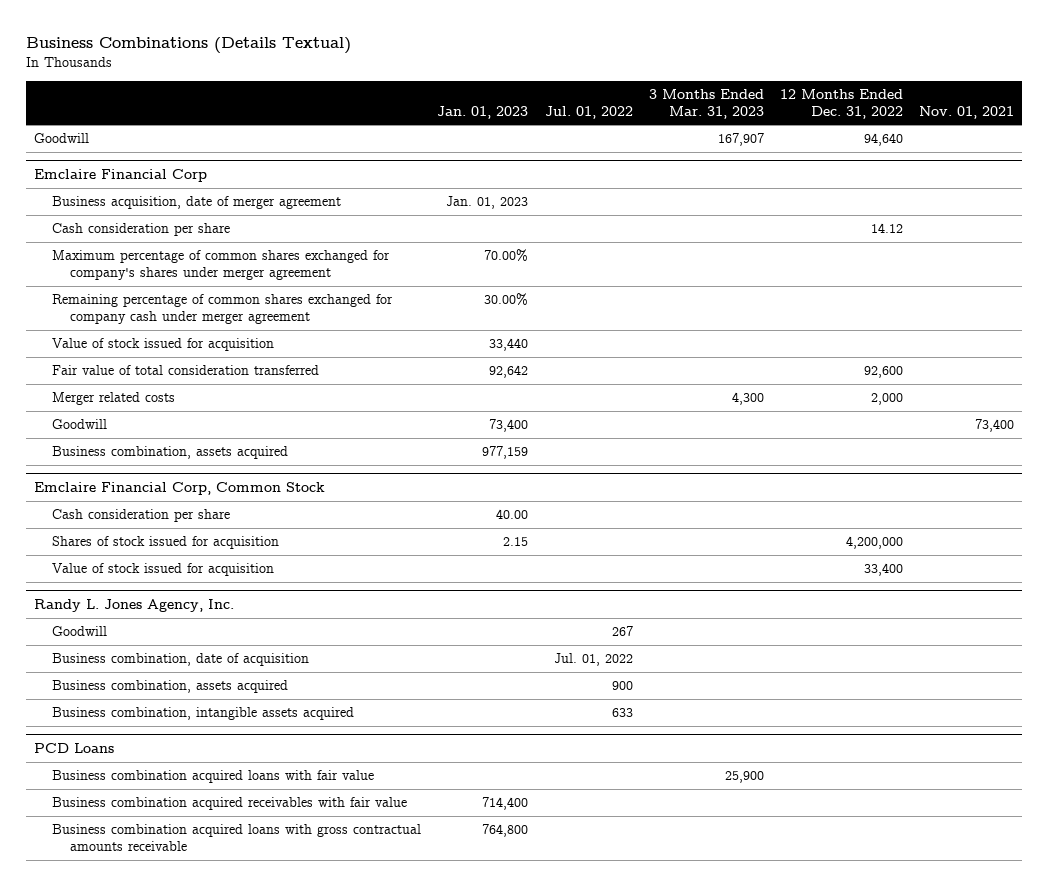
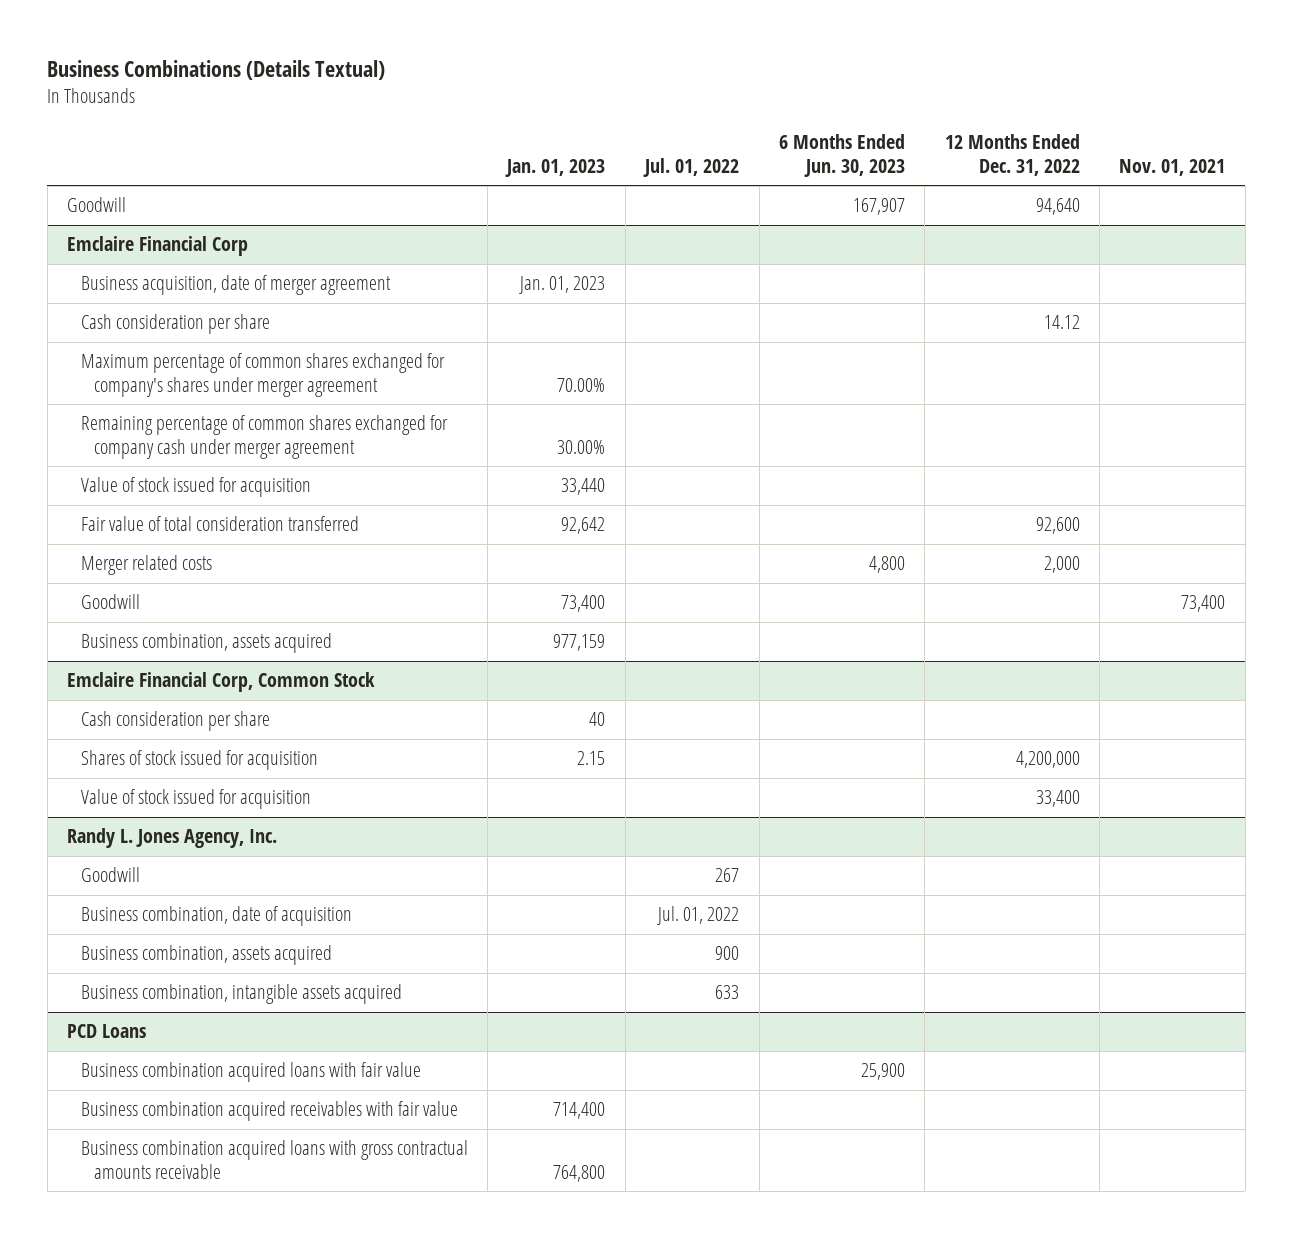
[648,89,764,119] 3 Months Ended Mar. 31, 2023 -> none
none -> [778,134,905,177] 6 Months Ended Jun. 30, 2023
[496,509,529,520] 40.00 -> [589,712,606,727] 40

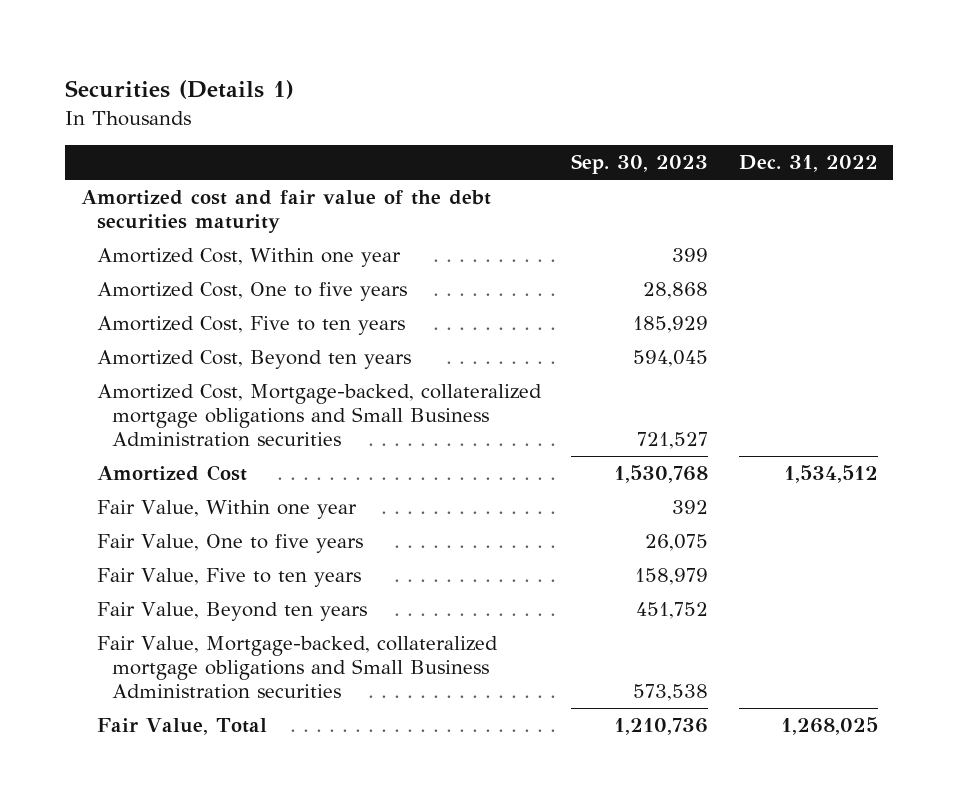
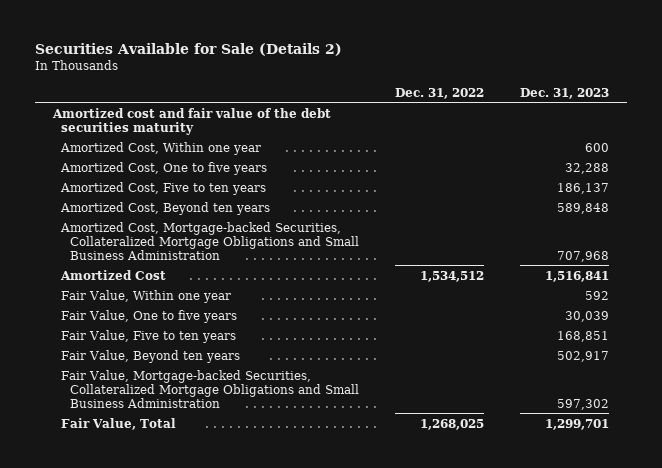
[65,80,295,100] Securities (Details 1) -> [34,42,342,56] Securities Available for Sale (Details 2)
[571,154,709,175] Sep. 30, 2023 -> none
none -> [520,87,610,99] Dec. 31, 2023
[96,384,542,447] Amortized Cost, Mortgage-backed, collateralized mortgage obligations and Small Business Administration securities -> [60,221,359,260] Amortized Cost, Mortgage-backed Securities, Collateralized Mortgage Obligations and Small Business Administration
[96,636,498,699] Fair Value, Mortgage-backed, collateralized mortgage obligations and Small Business Administration securities -> [61,369,359,408] Fair Value, Mortgage-backed Securities, Collateralized Mortgage Obligations and Small Business Administration

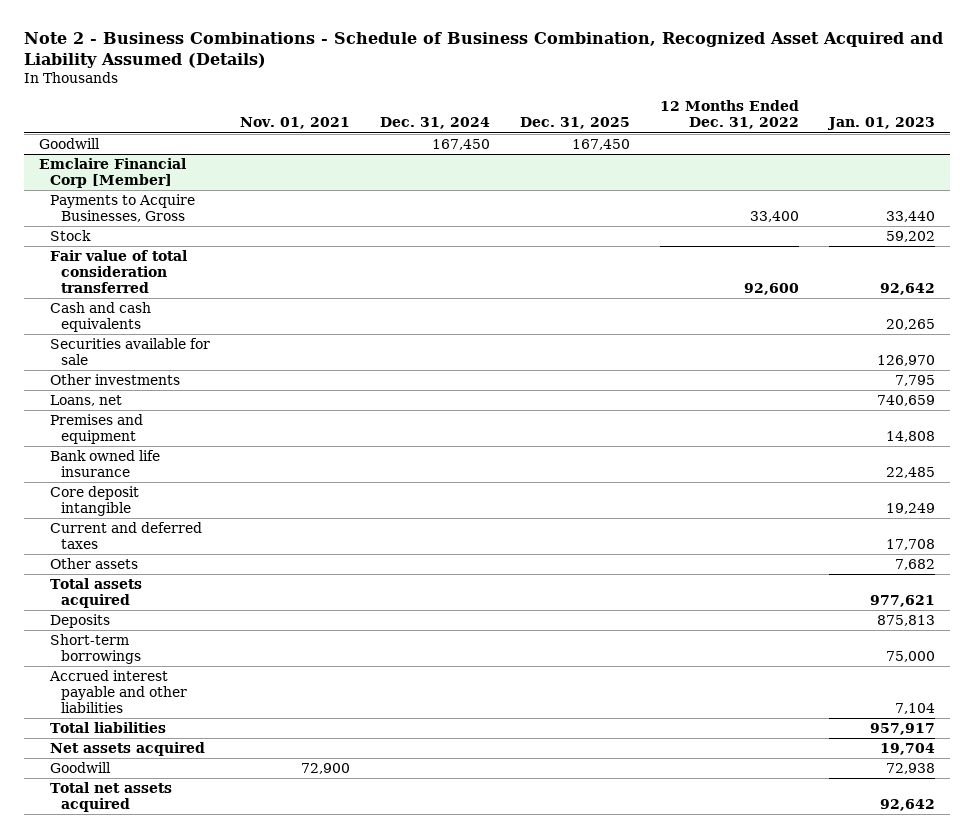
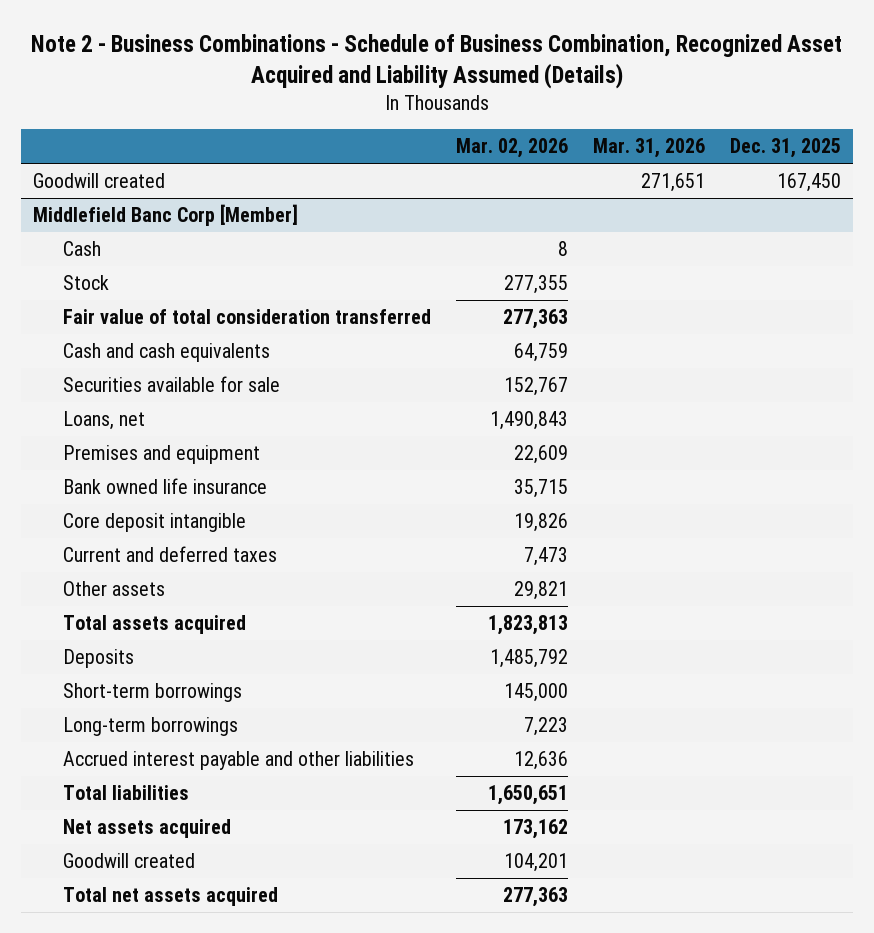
[239,117,350,130] Nov. 01, 2021 -> none
[379,117,490,130] Dec. 31, 2024 -> none
[659,100,799,130] 12 Months Ended Dec. 31, 2022 -> none
[826,117,935,131] Jan. 01, 2023 -> none
none -> [456,138,569,159] Mar. 02, 2026
none -> [593,138,706,159] Mar. 31, 2026
[38,158,186,189] Emclaire Financial Corp [Member] -> none
[49,194,195,223] Payments to Acquire Businesses, Gross -> none
[49,230,91,242] Stock -> none
[49,250,187,294] Fair value of total consideration transferred -> none
[49,302,151,333] Cash and cash equivalents -> none
[49,338,210,366] Securities available for sale -> none
[49,374,180,386] Other investments -> none
[49,395,122,407] Loans, net -> none
[49,414,143,445] Premises and equipment -> none
[49,450,160,478] Bank owned life insurance -> none
[49,486,139,517] Core deposit intangible -> none
[49,522,202,550] Current and deferred taxes -> none
[49,558,138,570] Other assets -> none
[49,578,142,609] Total assets acquired -> none
[49,614,110,629] Deposits -> none
[49,634,142,665] Short-term borrowings -> none
[48,670,188,714] Accrued interest payable and other liabilities -> none
[49,722,166,734] Total liabilities -> none
[49,742,205,757] Net assets acquired -> none
[49,762,111,774] Goodwill -> none
[49,782,172,813] Total net assets acquired -> none
[38,138,100,150] Goodwill -> [33,172,166,188] Goodwill created
none -> [33,203,299,226] Middlefield Banc Corp [Member]
none -> [63,240,102,256] Cash
none -> [63,274,110,290] Stock
none -> [63,308,432,324] Fair value of total consideration transferred
none -> [63,342,271,362] Cash and cash equivalents
none -> [63,375,281,392] Securities available for sale
none -> [63,410,146,430] Loans, net
none -> [63,444,261,464] Premises and equipment
none -> [63,477,268,494] Bank owned life insurance
none -> [63,512,247,532] Core deposit intangible
none -> [63,545,278,562] Current and deferred taxes
none -> [63,580,166,596] Other assets
none -> [63,614,247,634] Total assets acquired
none -> [63,648,135,668] Deposits
none -> [63,682,243,702] Short-term borrowings
none -> [63,716,239,736] Long-term borrowings
none -> [63,750,415,770] Accrued interest payable and other liabilities
none -> [63,784,190,800] Total liabilities
none -> [63,818,232,838] Net assets acquired
none -> [63,852,196,868] Goodwill created
none -> [63,886,279,906] Total net assets acquired

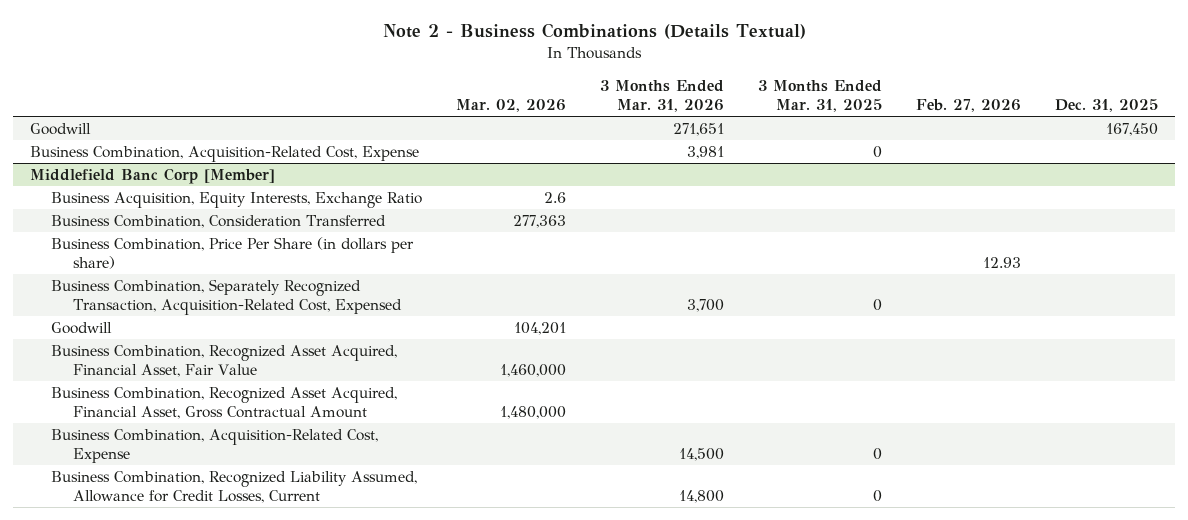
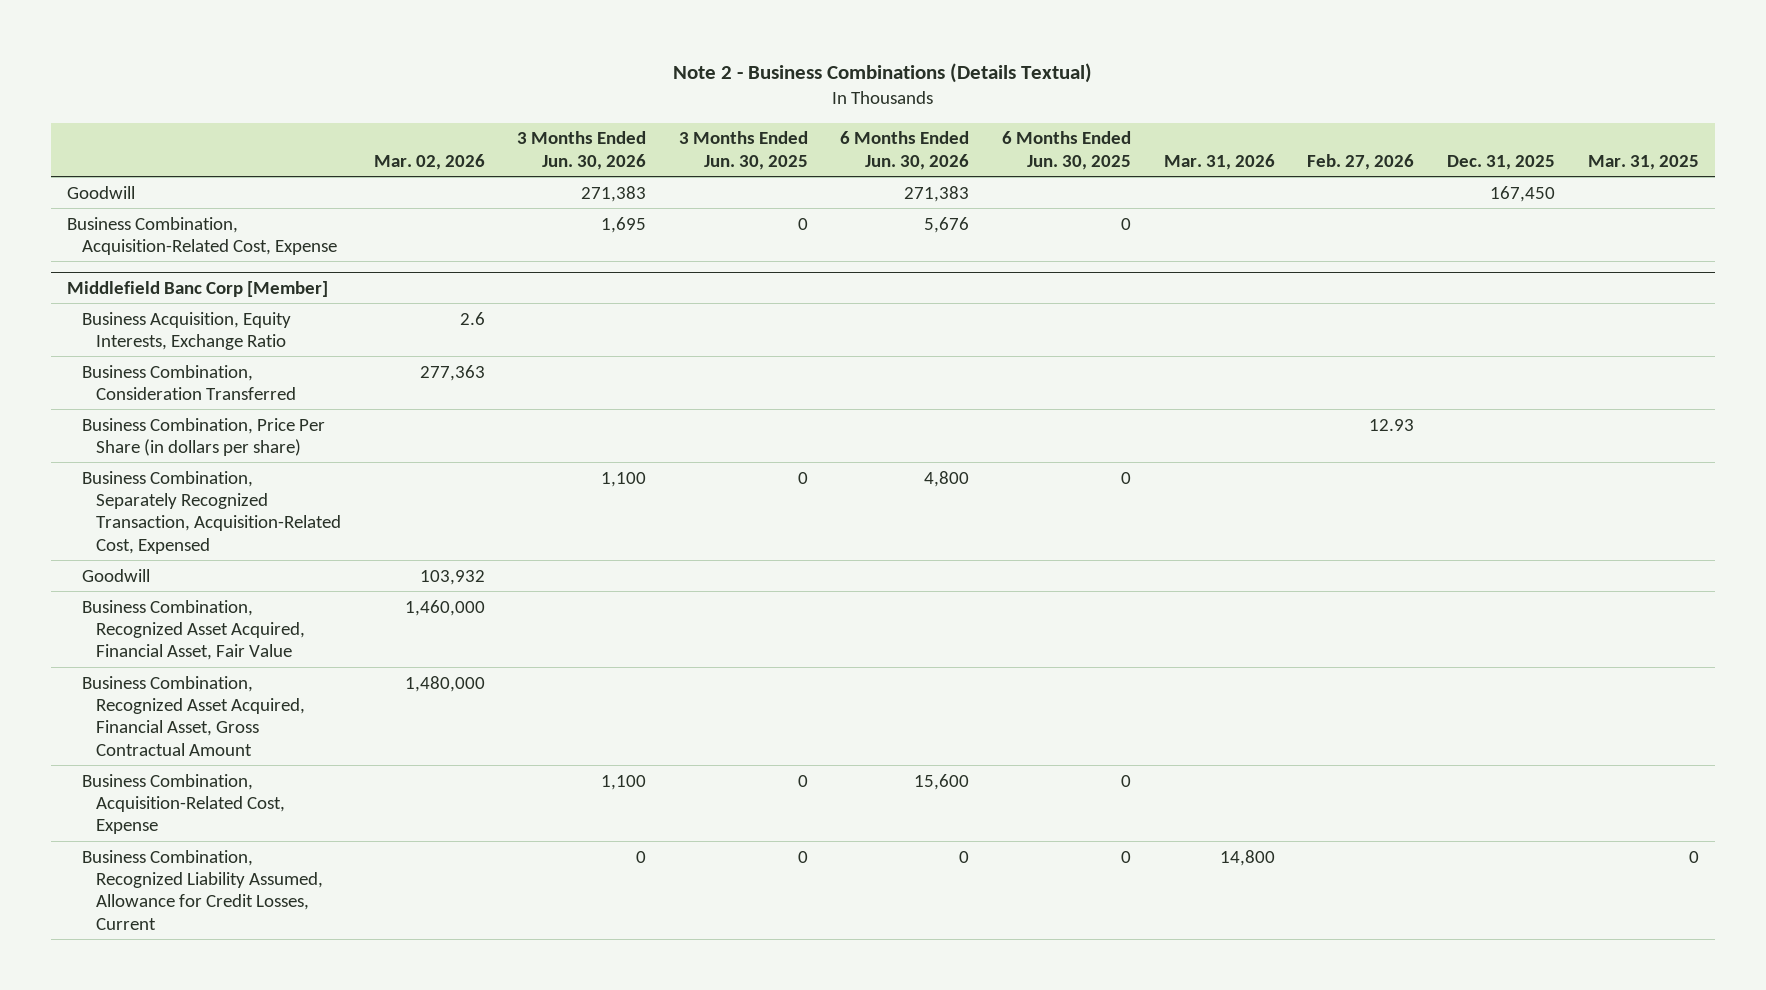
[600,79,725,112] 3 Months Ended Mar. 31, 2026 -> none
[758,79,883,112] 3 Months Ended Mar. 31, 2025 -> none
none -> [517,131,647,170] 3 Months Ended Jun. 30, 2026
none -> [678,131,808,170] 3 Months Ended Jun. 30, 2025
none -> [840,131,970,170] 6 Months Ended Jun. 30, 2026
none -> [1002,131,1132,170] 6 Months Ended Jun. 30, 2025
none -> [1163,153,1275,170] Mar. 31, 2026
none -> [1587,154,1699,170] Mar. 31, 2025
[514,322,567,336] 104,201 -> [419,569,485,585] 103,932

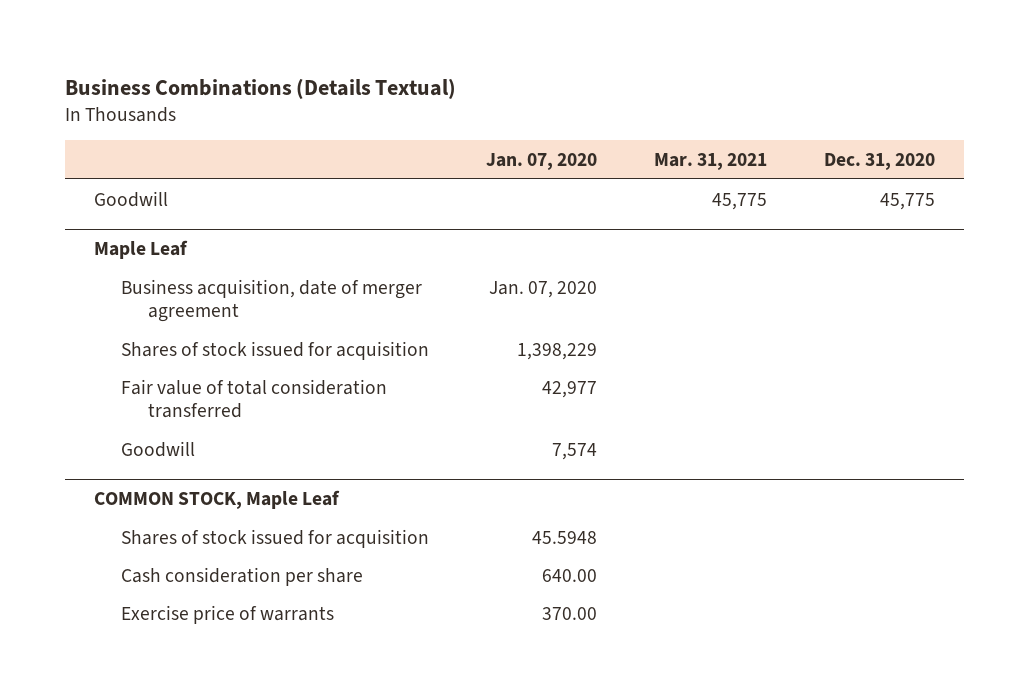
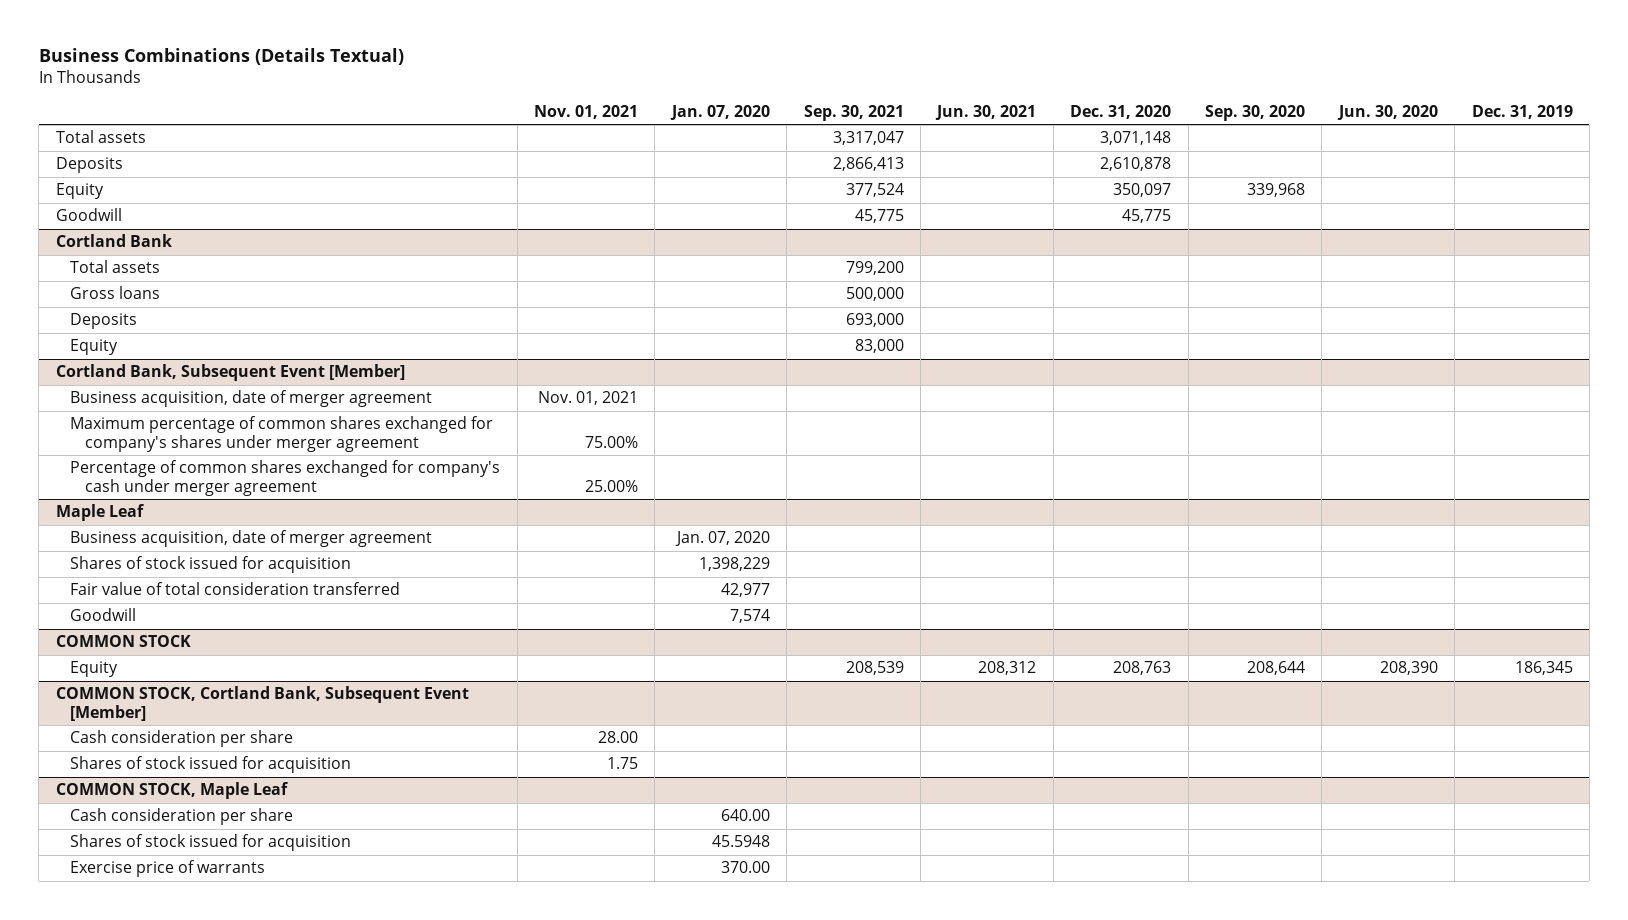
[654,152,768,170] Mar. 31, 2021 -> none
none -> [534,104,639,119] Nov. 01, 2021
none -> [803,104,904,121] Sep. 30, 2021
none -> [935,104,1037,120] Jun. 30, 2021
none -> [1204,104,1305,121] Sep. 30, 2020
none -> [1336,104,1438,120] Jun. 30, 2020
none -> [1471,104,1573,119] Dec. 31, 2019
none -> [55,130,146,144] Total assets
none -> [55,157,123,174] Deposits
none -> [55,183,104,200] Equity
none -> [55,234,172,248] Cortland Bank
none -> [70,260,161,274] Total assets
none -> [70,286,161,300] Gross loans
none -> [70,313,138,330] Deposits
none -> [70,339,119,356] Equity
none -> [55,364,405,382] Cortland Bank, Subsequent Event [Member]
none -> [70,390,433,408] Business acquisition, date of merger agreement
none -> [70,416,494,452] Maximum percentage of common shares exchanged for company's shares under merger agreement
none -> [70,460,501,496] Percentage of common shares exchanged for company's cash under merger agreement
none -> [55,635,191,648] COMMON STOCK
none -> [70,661,119,678] Equity
none -> [55,686,469,721] COMMON STOCK, Cortland Bank, Subsequent Event [Member]
none -> [70,730,294,748] Cash consideration per share
none -> [70,756,352,774] Shares of stock issued for acquisition
[120,528,429,548] Shares of stock issued for acquisition -> [70,834,352,852] Shares of stock issued for acquisition

